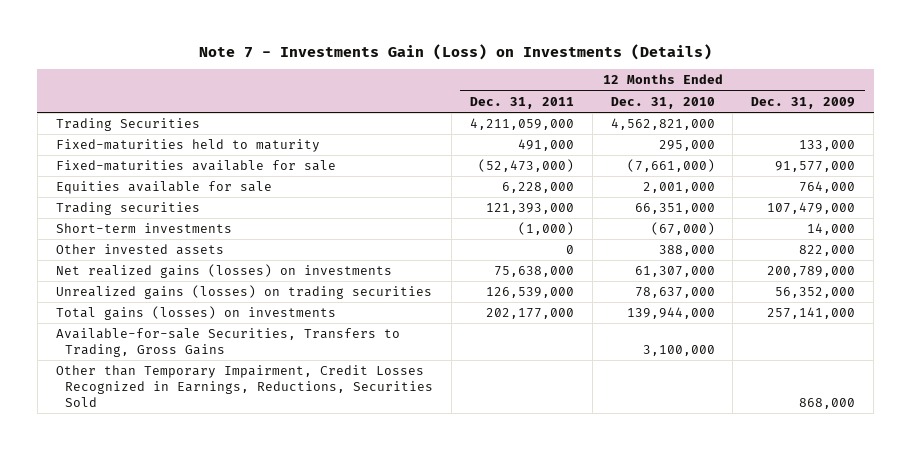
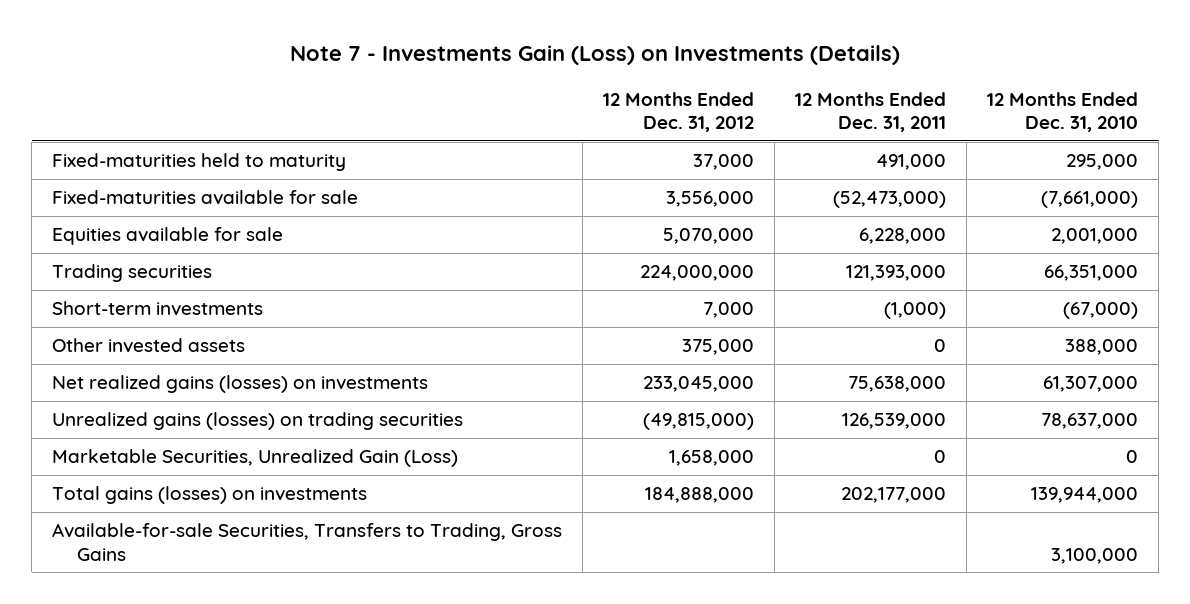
[751,96,856,109] Dec. 31, 2009 -> none
none -> [603,91,755,133] 12 Months Ended Dec. 31, 2012
[55,118,200,132] Trading Securities -> none
none -> [52,449,459,468] Marketable Securities, Unrealized Gain (Loss)
[55,365,433,407] Other than Temporary Impairment, Credit Losses Recognized in Earnings, Reductions, Securities Sold -> none

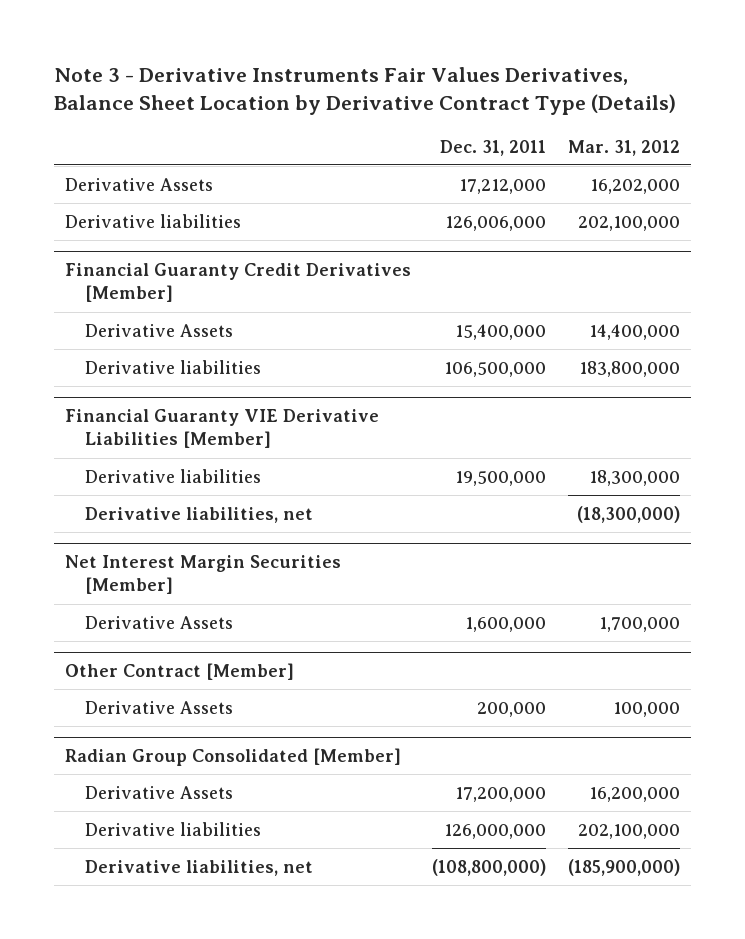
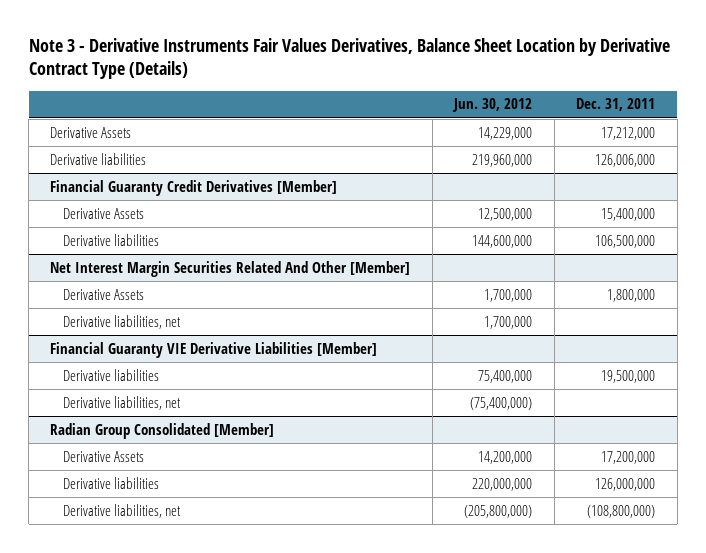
[567,139,680,156] Mar. 31, 2012 -> none
none -> [452,98,533,113] Jun. 30, 2012
none -> [50,260,411,277] Net Interest Margin Securities Related And Other [Member]
none -> [63,288,145,300] Derivative Assets
none -> [63,314,182,329] Derivative liabilities, net
[64,555,341,595] Net Interest Margin Securities [Member] -> none
[84,615,233,629] Derivative Assets -> none
[64,663,294,681] Other Contract [Member] -> none
[84,700,233,714] Derivative Assets -> none

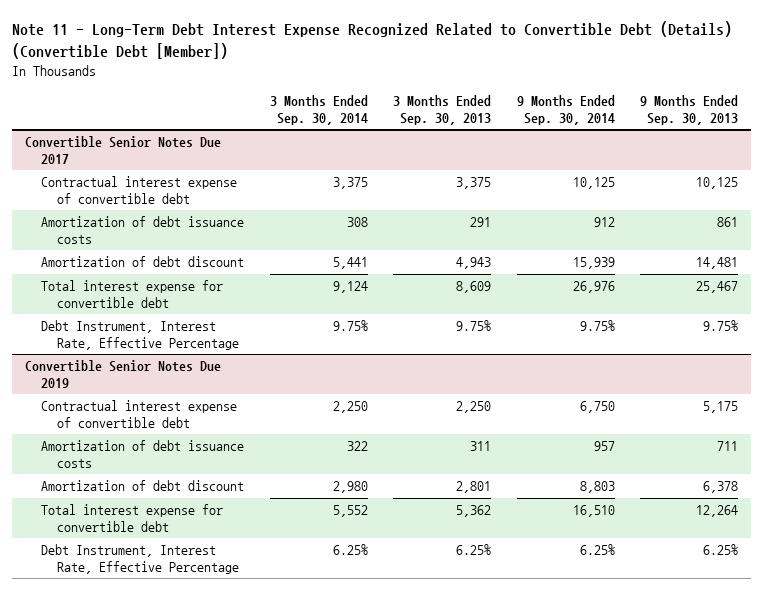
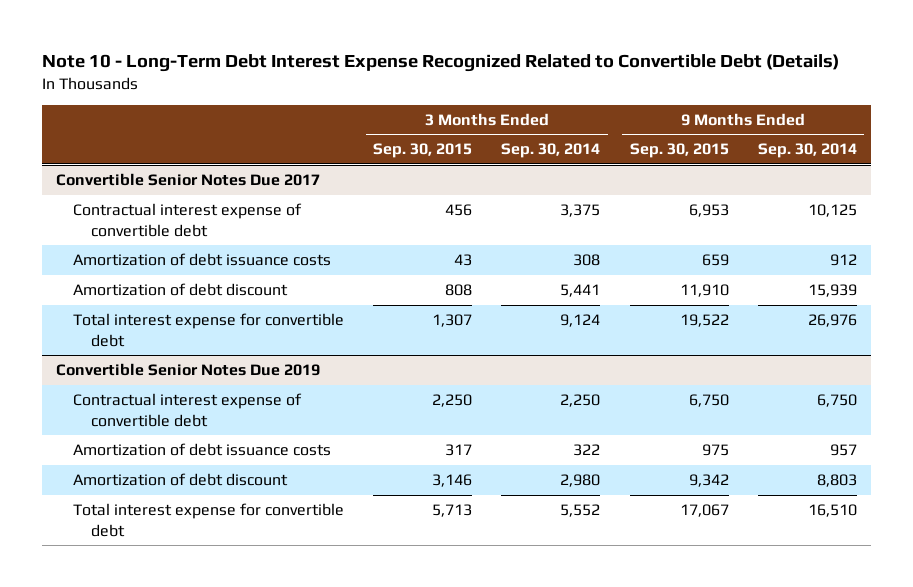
[12,20,733,59] Note 11 - Long-Term Debt Interest Expense Recognized Related to Convertible Debt (Details) (Convertible Debt [Member]) -> [41,53,839,72] Note 10 - Long-Term Debt Interest Expense Recognized Related to Convertible Debt (Details)
[393,95,492,126] 3 Months Ended Sep. 30, 2013 -> none
[640,95,739,126] 9 Months Ended Sep. 30, 2013 -> none
none -> [373,143,473,159] Sep. 30, 2015
none -> [629,143,729,159] Sep. 30, 2015
[40,320,240,350] Debt Instrument, Interest Rate, Effective Percentage -> none
[40,544,240,574] Debt Instrument, Interest Rate, Effective Percentage -> none

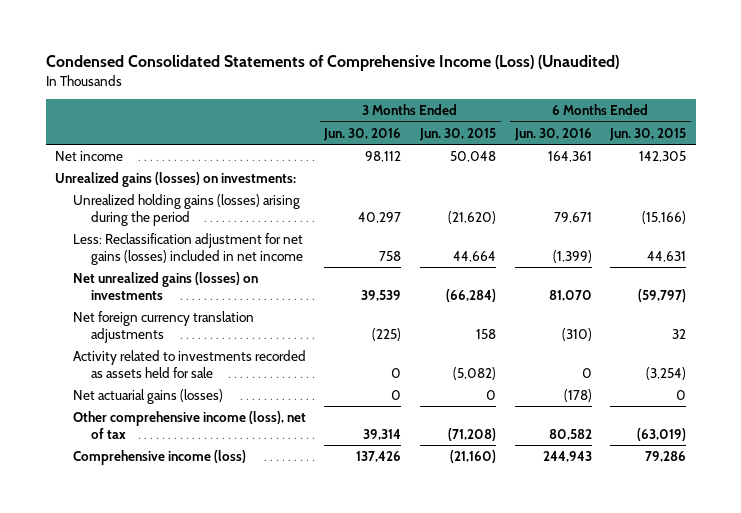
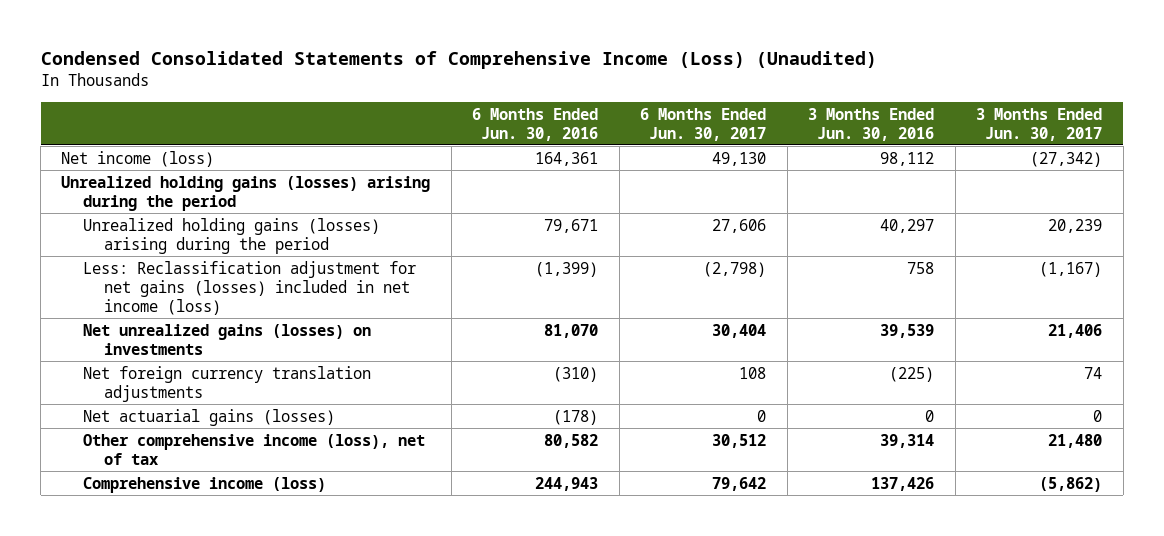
[419,127,497,141] Jun. 30, 2015 -> none
[609,127,687,141] Jun. 30, 2015 -> none
none -> [640,107,767,141] 6 Months Ended Jun. 30, 2017
none -> [976,107,1103,141] 3 Months Ended Jun. 30, 2017
[55,151,124,162] Net income -> [61,150,215,167] Net income (loss)
[55,172,297,188] Unrealized gains (losses) on investments: -> [61,175,431,211] Unrealized holding gains (losses) arising during the period
[72,233,303,265] Less: Reclassification adjustment for net gains (losses) included in net income -> [82,260,416,315] Less: Reclassification adjustment for net gains (losses) included in net income (loss)
[72,350,306,378] Activity related to investments recorded as assets held for sale -> none

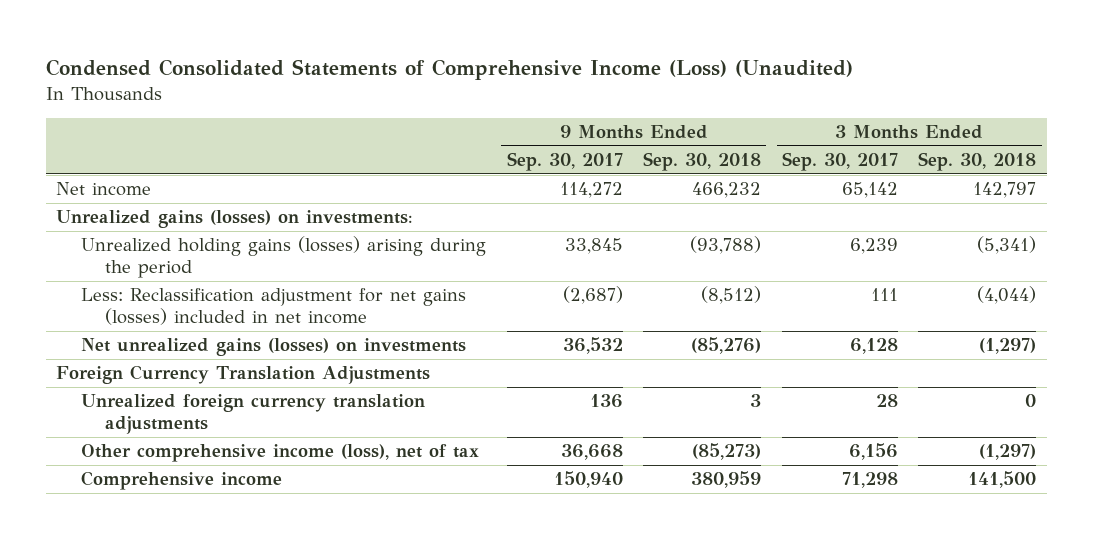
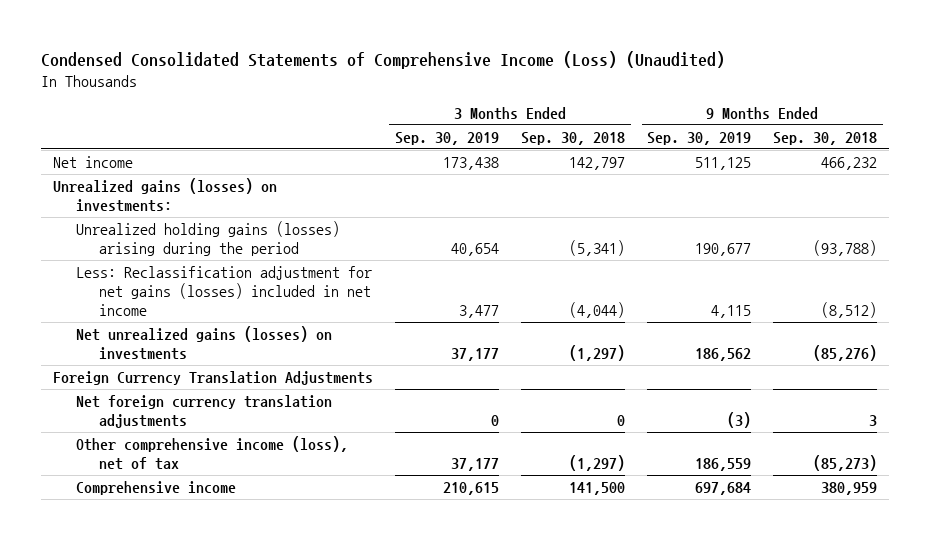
[506,152,623,172] Sep. 30, 2017 -> none
[781,152,898,172] Sep. 30, 2017 -> none
none -> [394,131,499,145] Sep. 30, 2019
none -> [647,131,752,145] Sep. 30, 2019
[80,394,425,435] Unrealized foreign currency translation adjustments -> [75,394,332,428] Net foreign currency translation adjustments

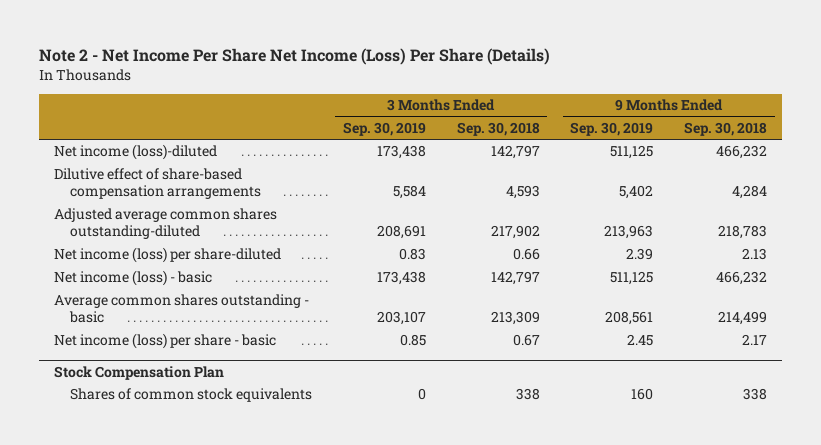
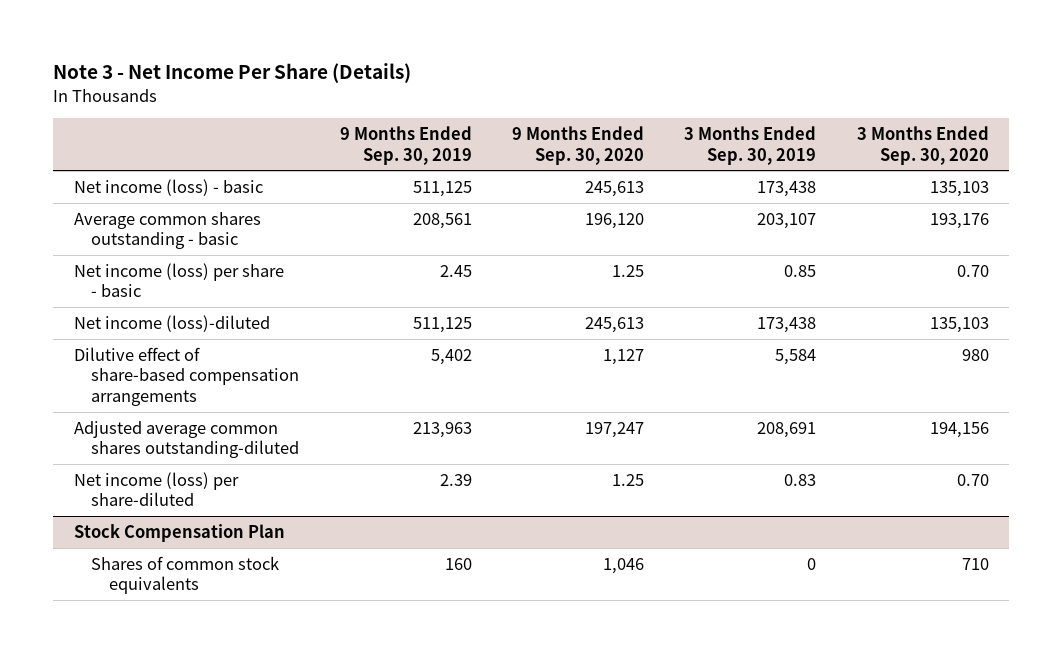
[39,47,551,65] Note 2 - Net Income Per Share Net Income (Loss) Per Share (Details) -> [53,63,412,84] Note 3 - Net Income Per Share (Details)
[456,121,540,136] Sep. 30, 2018 -> none
[683,121,767,136] Sep. 30, 2018 -> none
none -> [511,126,644,165] 9 Months Ended Sep. 30, 2020
none -> [856,126,989,165] 3 Months Ended Sep. 30, 2020
[54,270,213,287] Net income (loss) - basic -> [73,178,263,196] Net income (loss) - basic
[54,294,310,324] Average common shares outstanding - basic -> [73,211,261,250] Average common shares outstanding - basic
[54,333,277,350] Net income (loss) per share - basic -> [73,262,284,298] Net income (loss) per share - basic

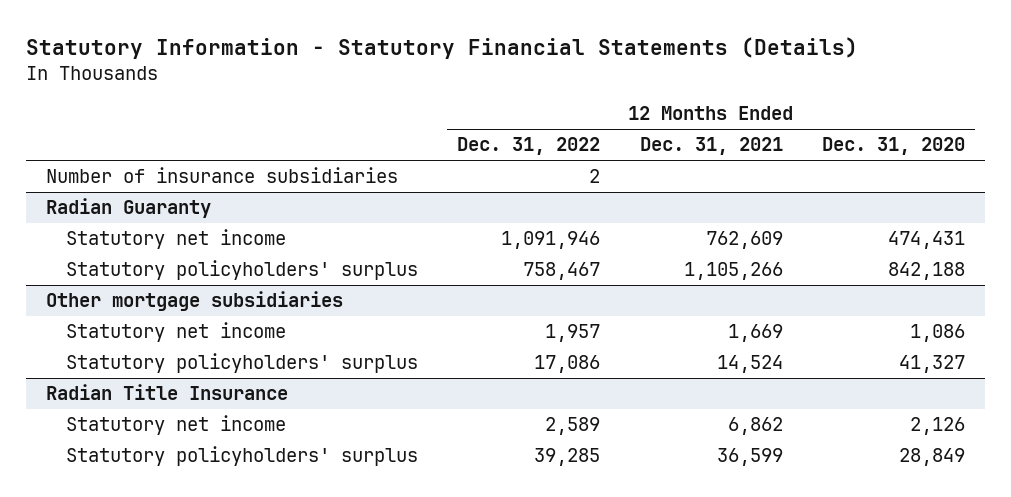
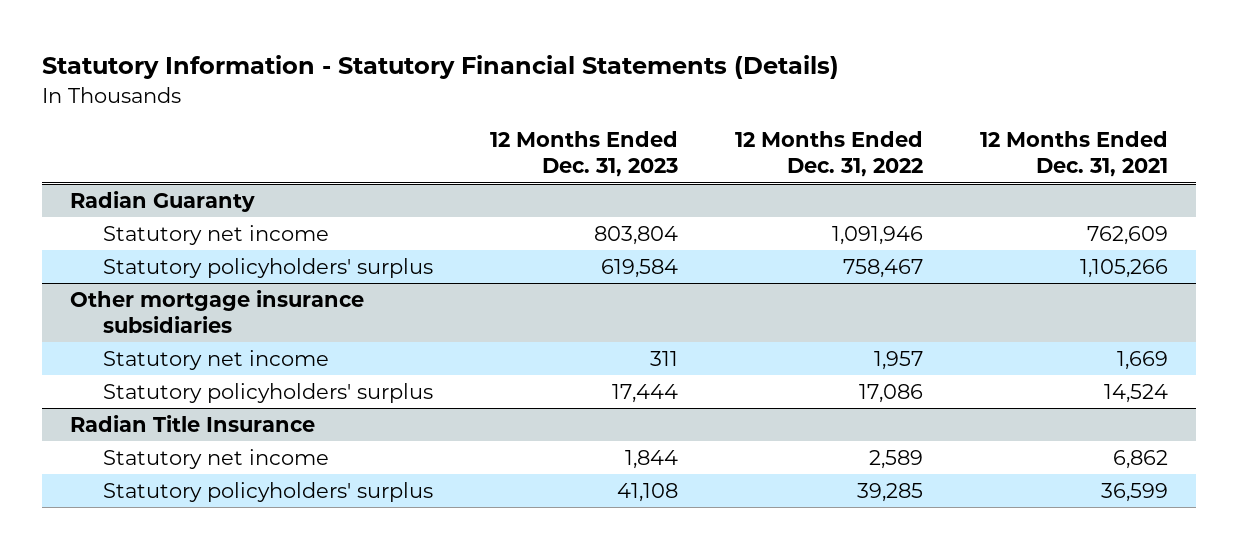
[821,137,965,156] Dec. 31, 2020 -> none
none -> [489,131,678,178] 12 Months Ended Dec. 31, 2023
[46,167,399,184] Number of insurance subsidiaries -> none
[46,291,344,312] Other mortgage subsidiaries -> [70,289,365,333] Other mortgage insurance subsidiaries

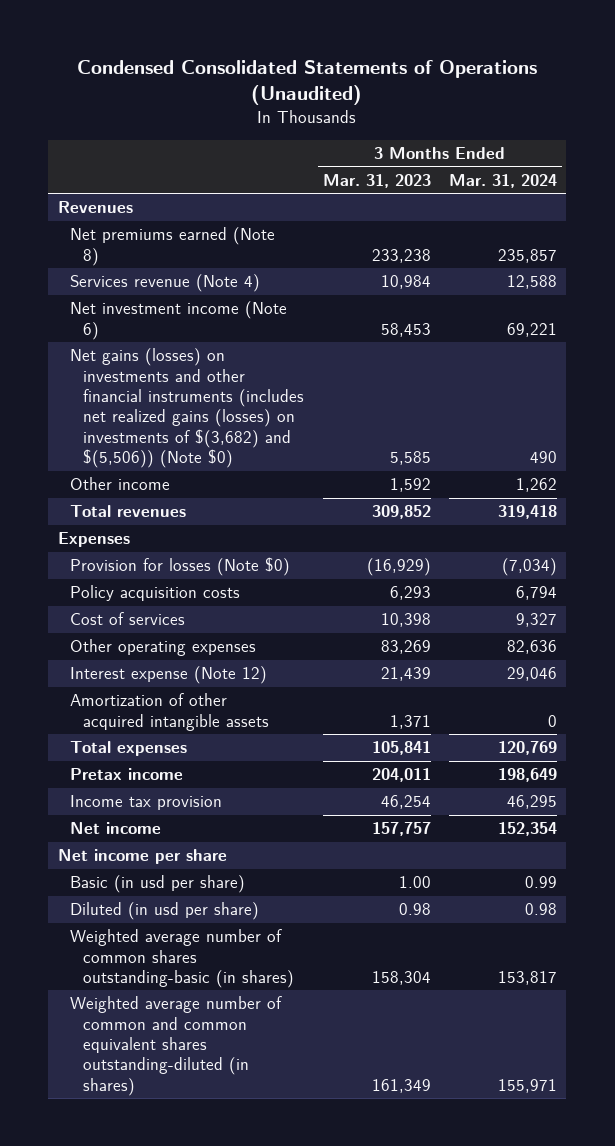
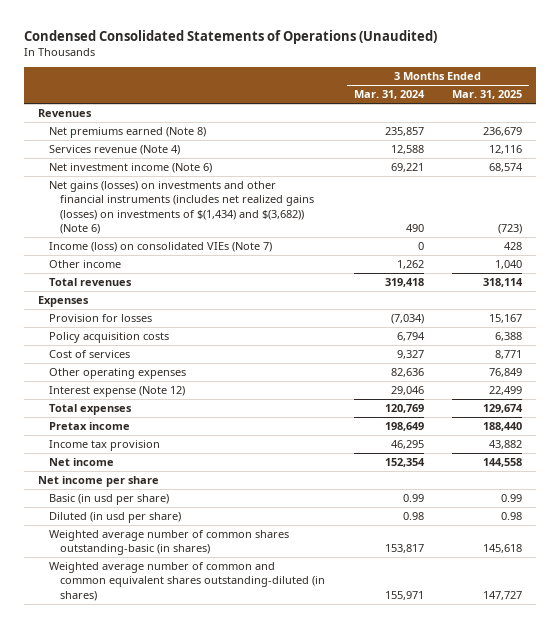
[322,173,431,188] Mar. 31, 2023 -> none
none -> [452,90,523,100] Mar. 31, 2025
[70,348,305,469] Net gains (losses) on investments and other financial instruments (includes net realized gains (losses) on investments of $(3,682) and $(5,506)) (Note $0) -> [49,181,315,235] Net gains (losses) on investments and other financial instruments (includes net realized gains (losses) on investments of $(1,434) and $(3,682)) (Note 6)
none -> [49,242,273,253] Income (loss) on consolidated VIEs (Note 7)
[70,557,291,577] Provision for losses (Note $0) -> [49,314,153,323] Provision for losses
[70,693,270,731] Amortization of other acquired intangible assets -> none

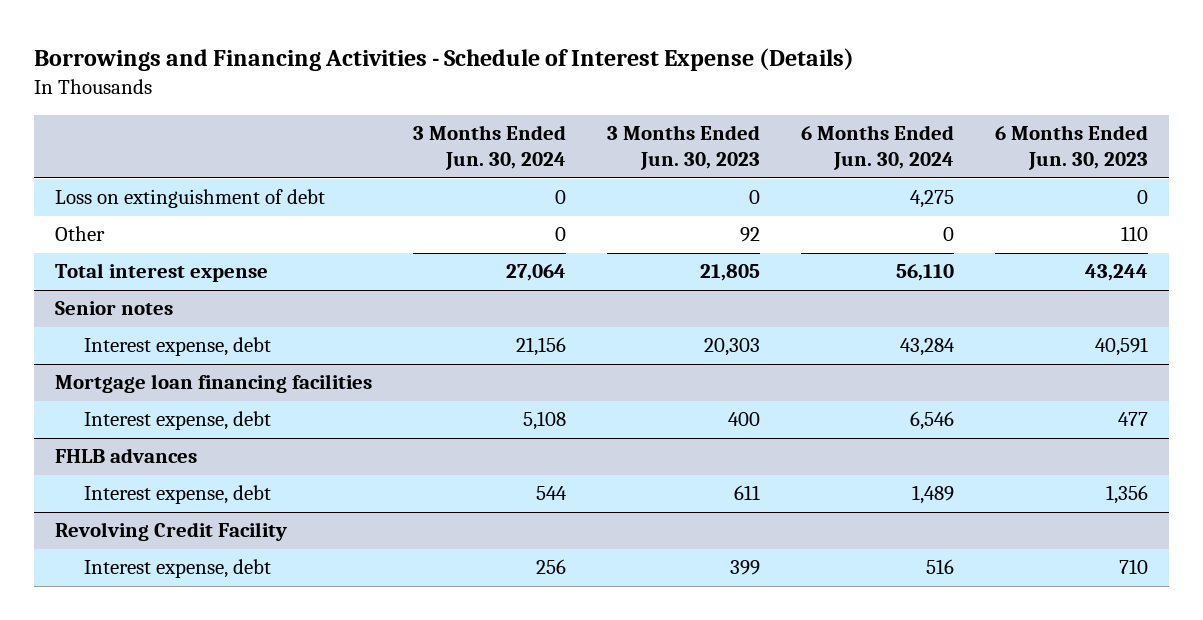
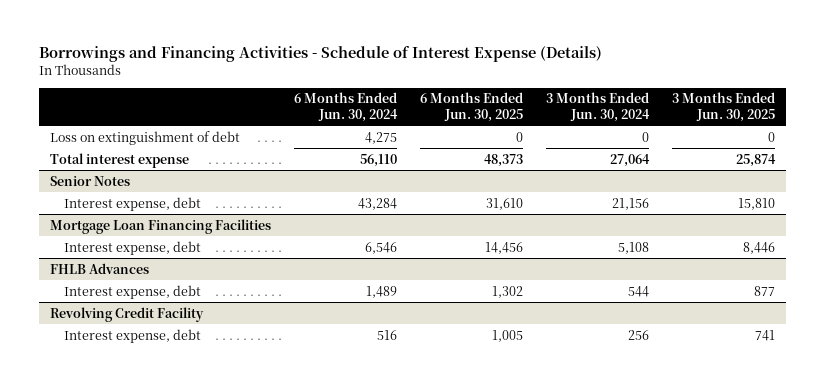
[606,124,760,171] 3 Months Ended Jun. 30, 2023 -> none
[995,124,1149,171] 6 Months Ended Jun. 30, 2023 -> none
none -> [419,92,523,122] 6 Months Ended Jun. 30, 2025
none -> [671,92,775,122] 3 Months Ended Jun. 30, 2025
[54,226,105,242] Other -> none
[54,301,173,316] Senior notes -> [50,175,131,186] Senior Notes
[54,374,372,394] Mortgage loan financing facilities -> [50,218,272,234] Mortgage Loan Financing Facilities
[54,448,197,464] FHLB advances -> [50,262,150,274] FHLB Advances

